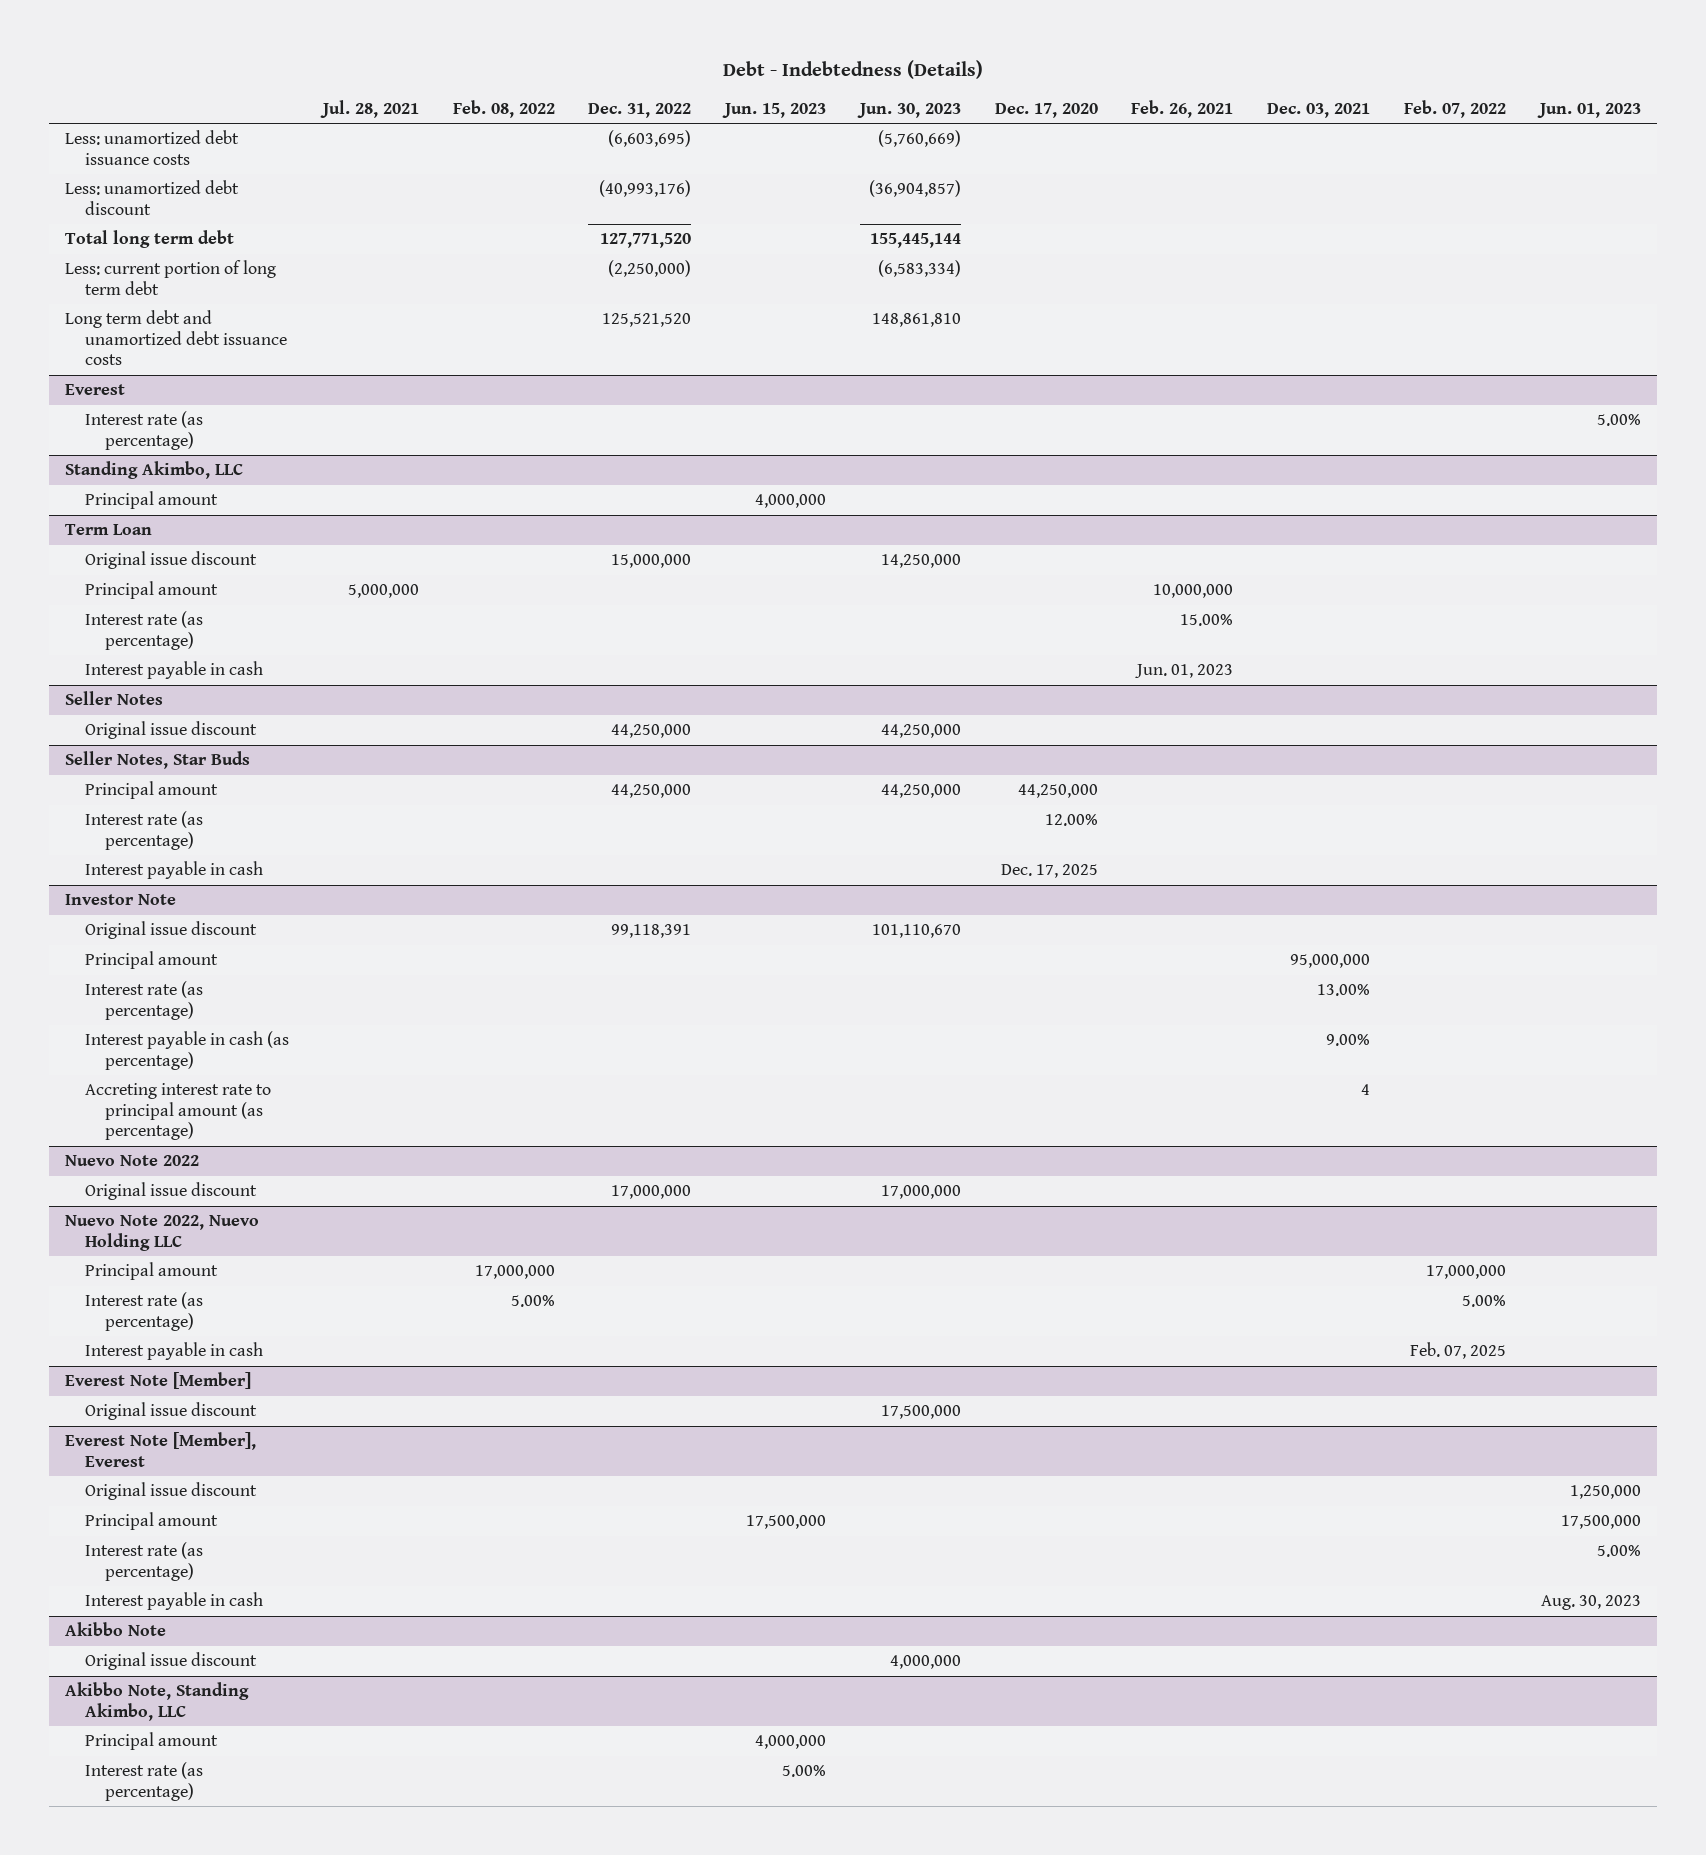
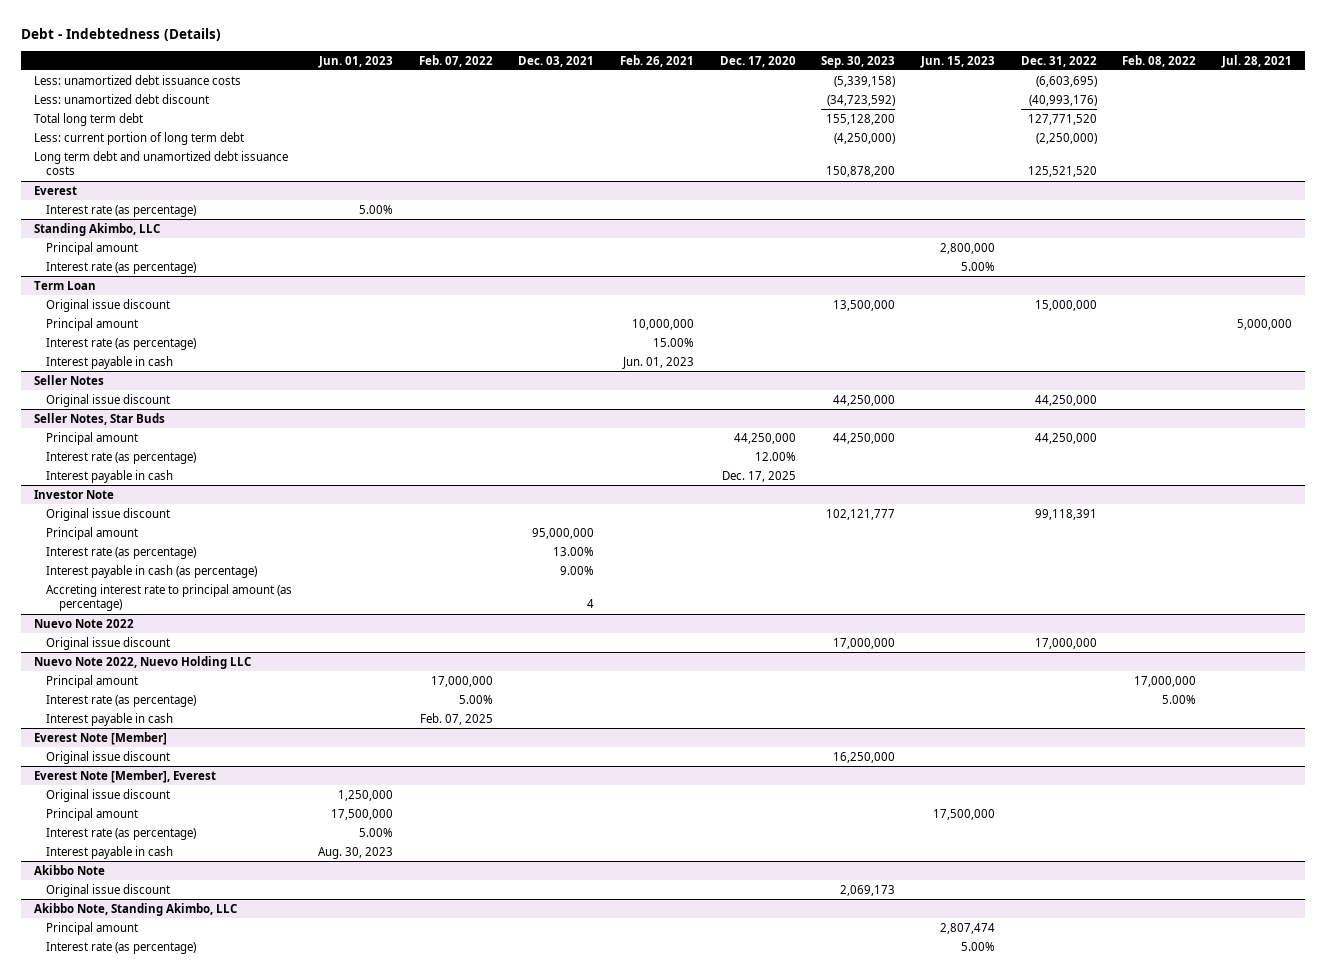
[856,102,961,118] Jun. 30, 2023 -> none
none -> [821,55,896,68] Sep. 30, 2023
[755,494,827,509] 4,000,000 -> [940,242,996,254] 2,800,000
none -> [46,261,197,274] Interest rate (as percentage)
[755,1735,827,1750] 4,000,000 -> [940,922,996,934] 2,807,474

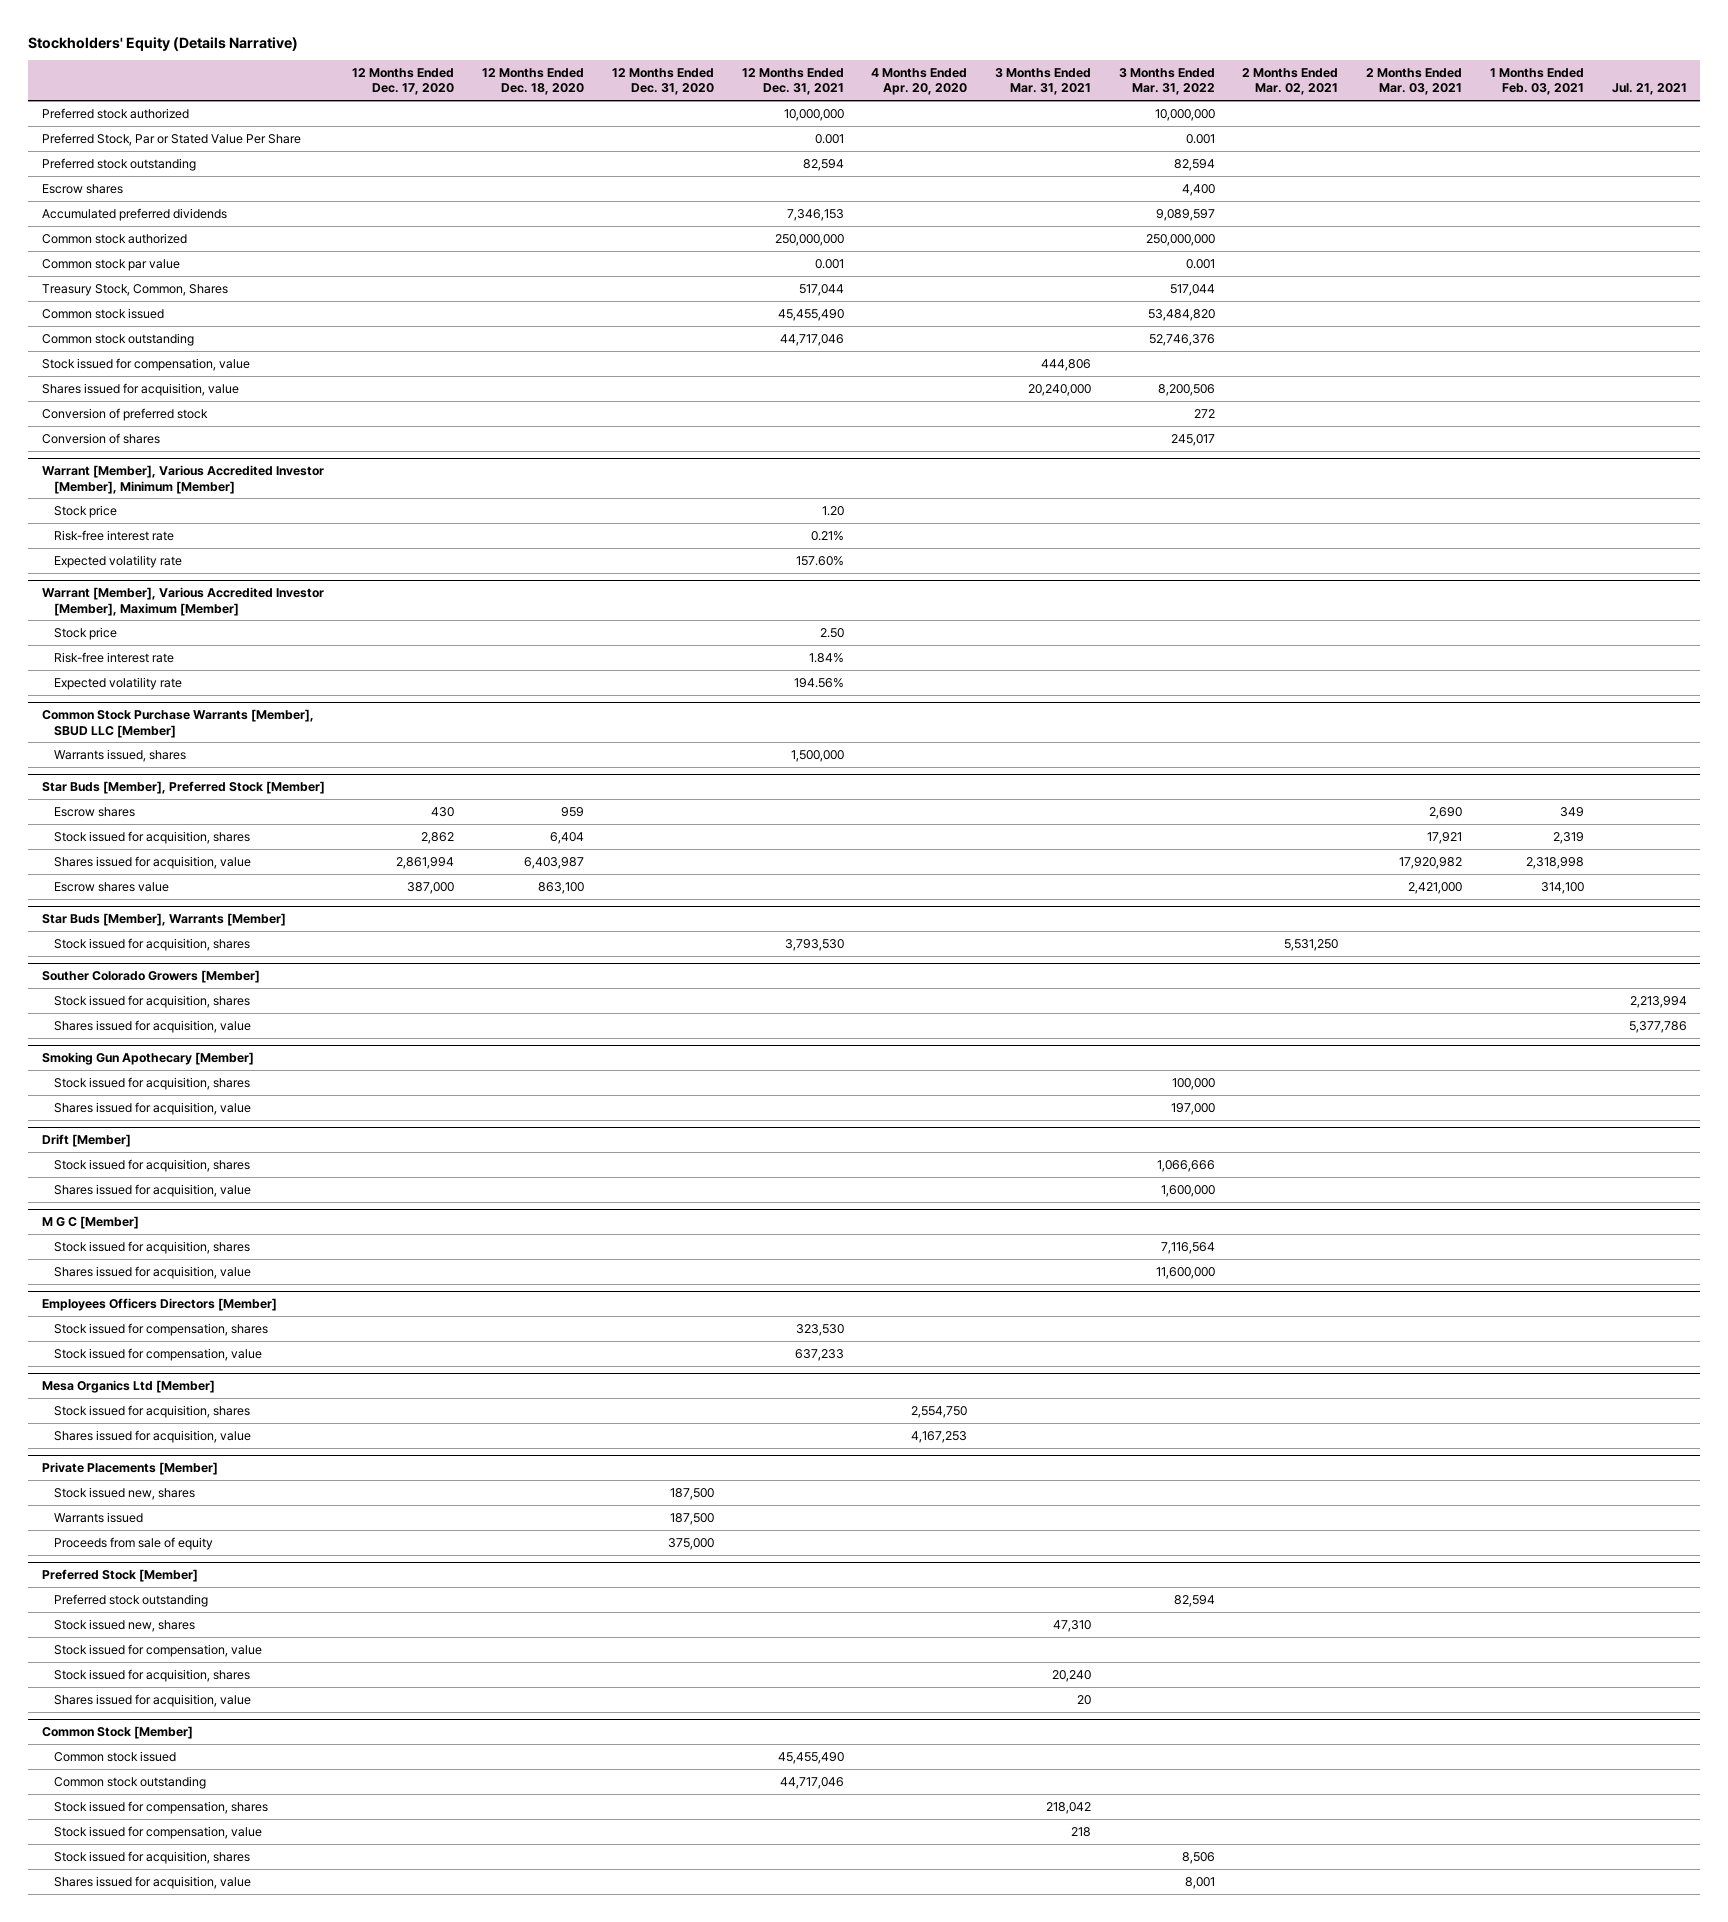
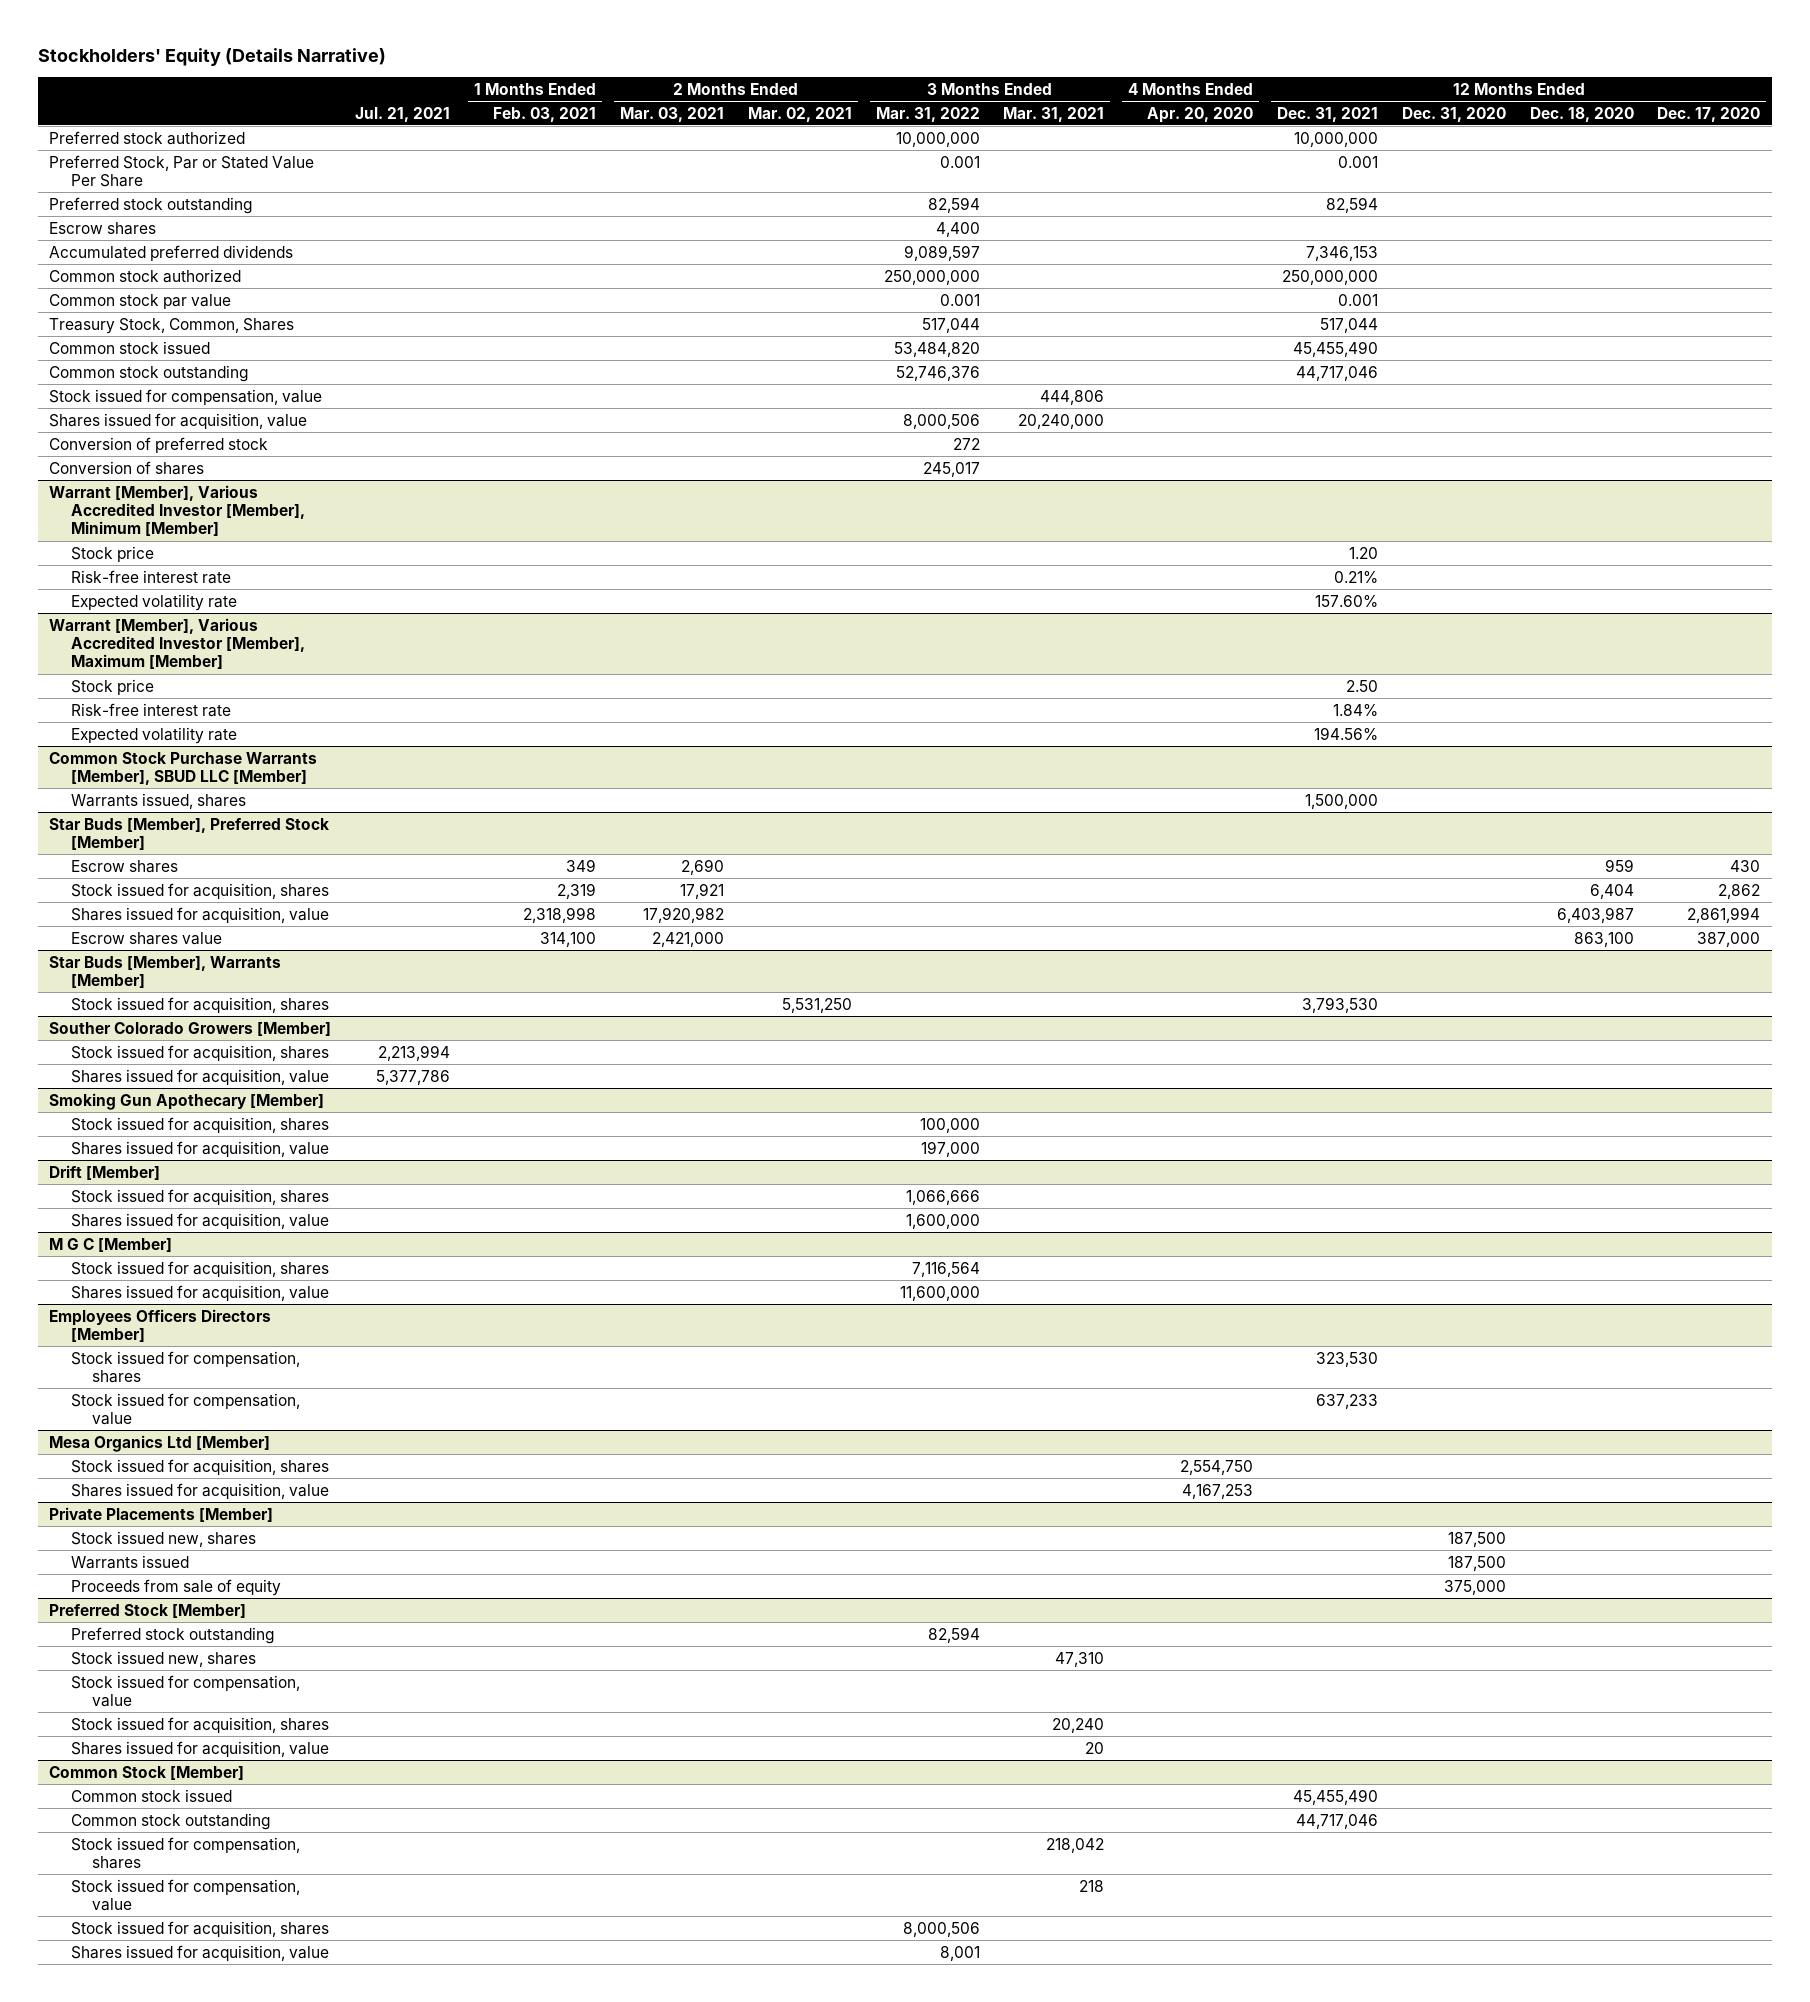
[1157,383,1215,396] 8,200,506 -> [902,413,980,429] 8,000,506
[1181,1851,1215,1864] 8,506 -> [902,1921,980,1937] 8,000,506

